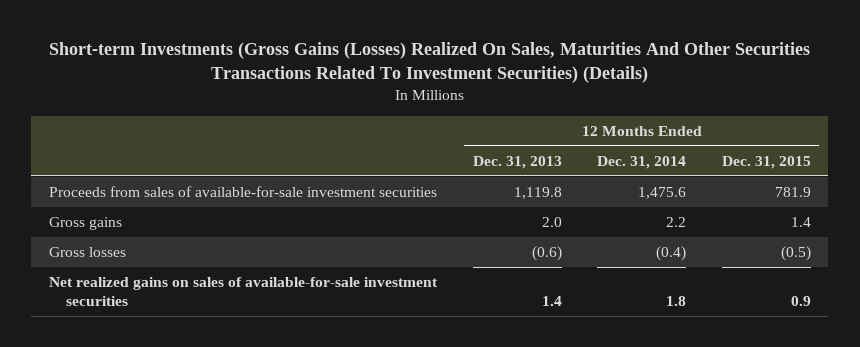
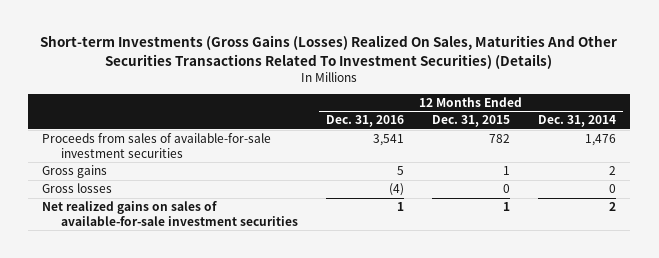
[472,155,562,169] Dec. 31, 2013 -> none
none -> [326,115,405,128] Dec. 31, 2016
[638,186,687,199] 1,475.6 -> [585,134,617,147] 1,476
[774,186,811,197] 781.9 -> [489,134,511,144] 782
[666,216,687,227] 2.2 -> [609,166,617,176] 2
[790,216,811,227] 1.4 -> [503,166,511,176] 1
[656,245,687,261] (0.4) -> [609,184,617,194] 0
[780,245,811,261] (0.5) -> [503,184,511,194] 0
[666,295,687,306] 1.8 -> [609,202,617,212] 2
[790,295,811,306] 0.9 -> [503,202,511,212] 1

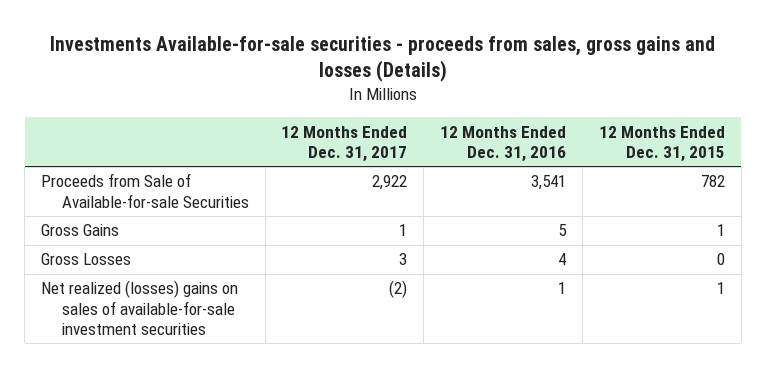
[40,35,618,69] Short-term Investments (Gross Gains (Losses) Realized On Sales, Maturities And Other Securities Transactions Related To Investment Securities) (Details) -> [49,35,715,83] Investments Available-for-sale securities - proceeds from sales, gross gains and losses (Details)
[538,115,617,128] Dec. 31, 2014 -> none
none -> [281,125,408,162] 12 Months Ended Dec. 31, 2017
[42,133,272,158] Proceeds from sales of available-for-sale investment securities -> [40,173,249,208] Proceeds from Sale of Available-for-sale Securities
[42,165,108,179] Gross gains -> [40,224,119,237] Gross Gains
[42,183,113,194] Gross losses -> [40,253,131,266] Gross Losses
[389,183,405,197] (4) -> [558,253,567,266] 4
[42,201,299,226] Net realized gains on sales of available-for-sale investment securities -> [40,280,238,335] Net realized (losses) gains on sales of available-for-sale investment securities

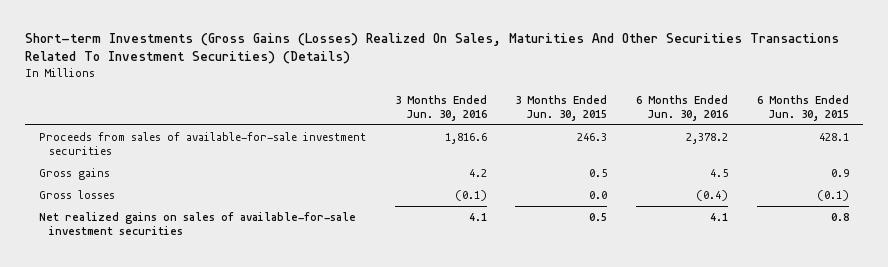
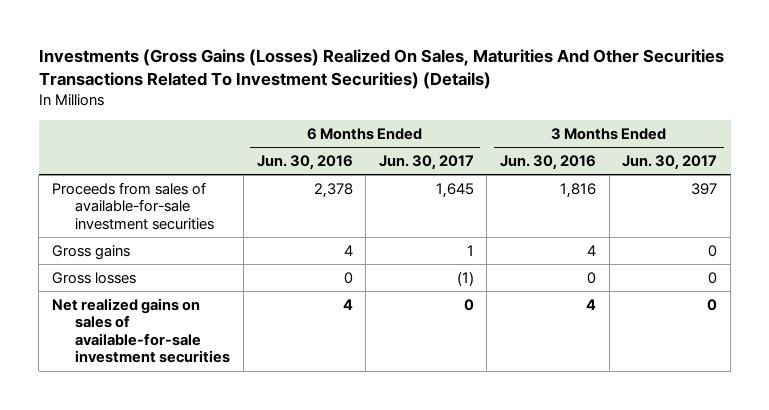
[25,33,840,65] Short-term Investments (Gross Gains (Losses) Realized On Sales, Maturities And Other Securities Transactions Related To Investment Securities) (Details) -> [38,48,724,89] Investments (Gross Gains (Losses) Realized On Sales, Maturities And Other Securities Transactions Related To Investment Securities) (Details)
[515,94,608,122] 3 Months Ended Jun. 30, 2015 -> none
[756,94,849,122] 6 Months Ended Jun. 30, 2015 -> none
none -> [378,155,474,171] Jun. 30, 2017
none -> [622,155,718,171] Jun. 30, 2017
[444,132,487,144] 1,816.6 -> [560,182,597,198] 1,816
[685,132,728,144] 2,378.2 -> [313,182,353,198] 2,378
[468,168,487,177] 4.2 -> [587,244,597,256] 4
[709,168,728,177] 4.5 -> [343,244,353,256] 4
[454,189,487,201] (0.1) -> [587,271,597,284] 0
[695,189,728,201] (0.4) -> [343,271,353,284] 0
[468,212,487,221] 4.1 -> [586,298,597,310] 4
[709,212,728,221] 4.1 -> [342,298,353,310] 4

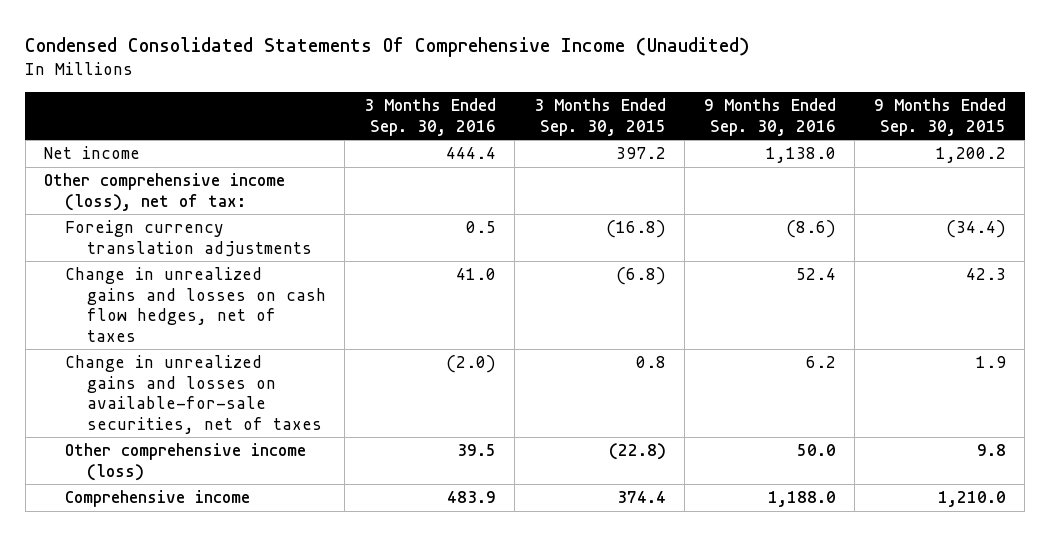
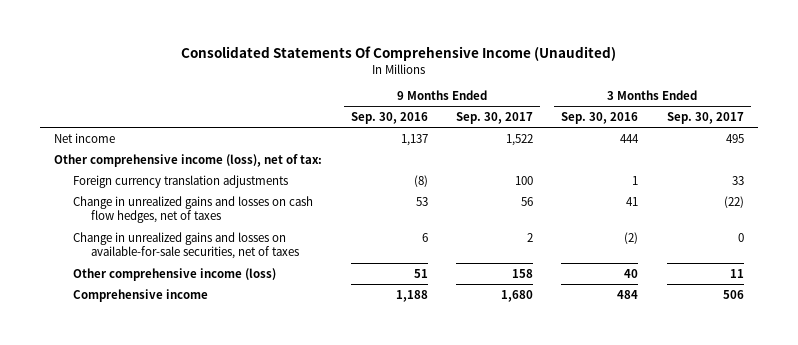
[25,36,751,57] Condensed Consolidated Statements Of Comprehensive Income (Unaudited) -> [180,46,616,62] Consolidated Statements Of Comprehensive Income (Unaudited)
[533,98,666,136] 3 Months Ended Sep. 30, 2015 -> none
[873,98,1006,136] 9 Months Ended Sep. 30, 2015 -> none
none -> [455,112,533,125] Sep. 30, 2017
none -> [666,112,744,125] Sep. 30, 2017
[445,147,496,160] 444.4 -> [620,133,640,143] 444
[765,147,836,164] 1,138.0 -> [400,133,428,146] 1,137
[465,221,496,234] 0.5 -> [632,175,639,185] 1
[785,220,836,239] (8.6) -> [413,174,428,187] (8)
[455,268,496,281] 41.0 -> [626,196,639,206] 41
[795,268,836,281] 52.4 -> [415,196,428,206] 53
[445,355,496,374] (2.0) -> [624,231,639,244] (2)
[805,356,836,369] 6.2 -> [421,232,428,242] 6
[456,444,496,457] 39.5 -> [624,268,639,278] 40
[796,444,836,457] 50.0 -> [413,268,428,278] 51
[446,491,496,504] 483.9 -> [617,289,639,299] 484
[767,491,836,508] 1,188.0 -> [395,289,428,302] 1,188

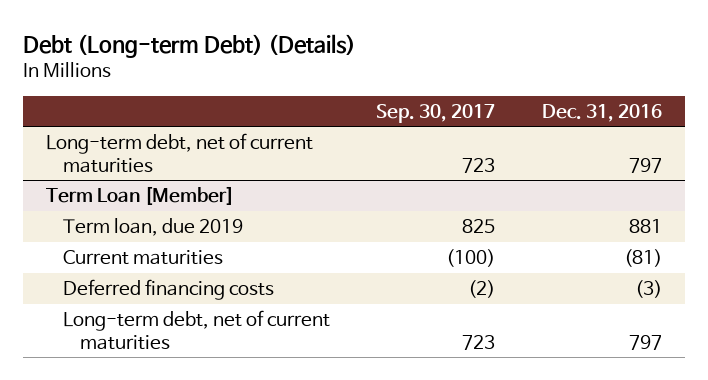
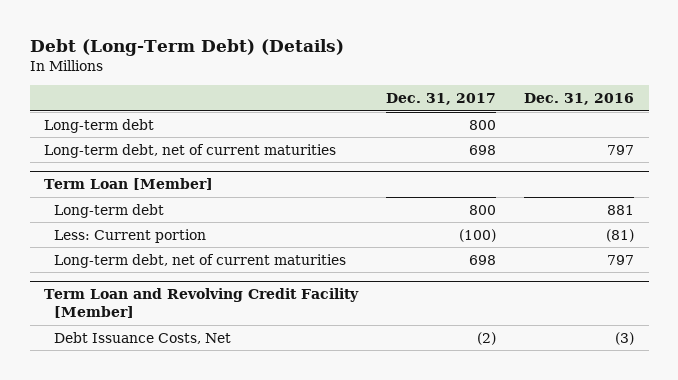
[23,34,357,59] Debt (Long-term Debt) (Details) -> [29,38,344,56] Debt (Long-Term Debt) (Details)
[376,103,496,123] Sep. 30, 2017 -> none
none -> [386,93,497,106] Dec. 31, 2017
none -> [43,118,154,133] Long-term debt
[62,278,274,300] Deferred financing costs -> none
[62,217,243,236] Term loan, due 2019 -> [54,203,165,218] Long-term debt
[62,249,223,265] Current maturities -> [54,228,207,243] Less: Current portion
none -> [43,287,359,319] Term Loan and Revolving Credit Facility [Member]
none -> [54,331,232,344] Debt Issuance Costs, Net

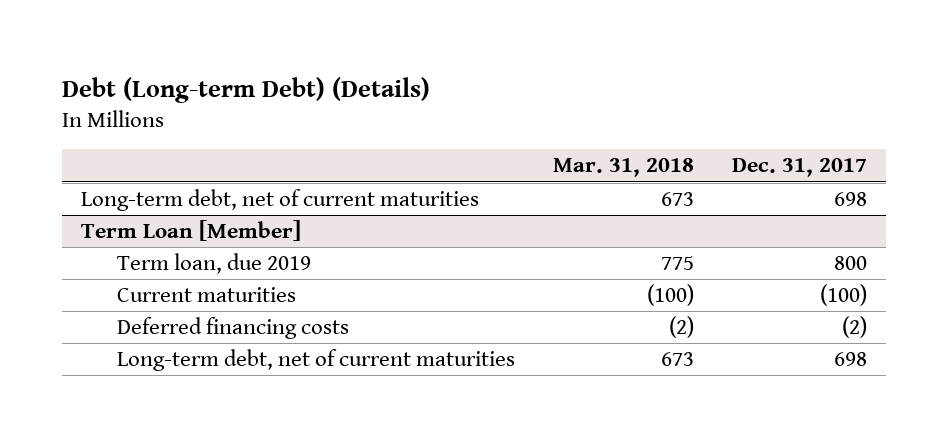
[29,38,344,56] Debt (Long-Term Debt) (Details) -> [62,76,431,103] Debt (Long-term Debt) (Details)
[524,93,635,106] Dec. 31, 2016 -> none
none -> [552,158,694,178] Mar. 31, 2018
[43,118,154,133] Long-term debt -> none
[54,203,165,218] Long-term debt -> [116,253,311,275] Term loan, due 2019
[54,228,207,243] Less: Current portion -> [116,287,296,303] Current maturities
none -> [116,317,349,340] Deferred financing costs
[43,287,359,319] Term Loan and Revolving Credit Facility [Member] -> none
[54,331,232,344] Debt Issuance Costs, Net -> none

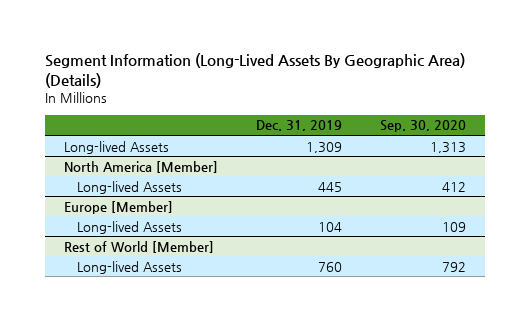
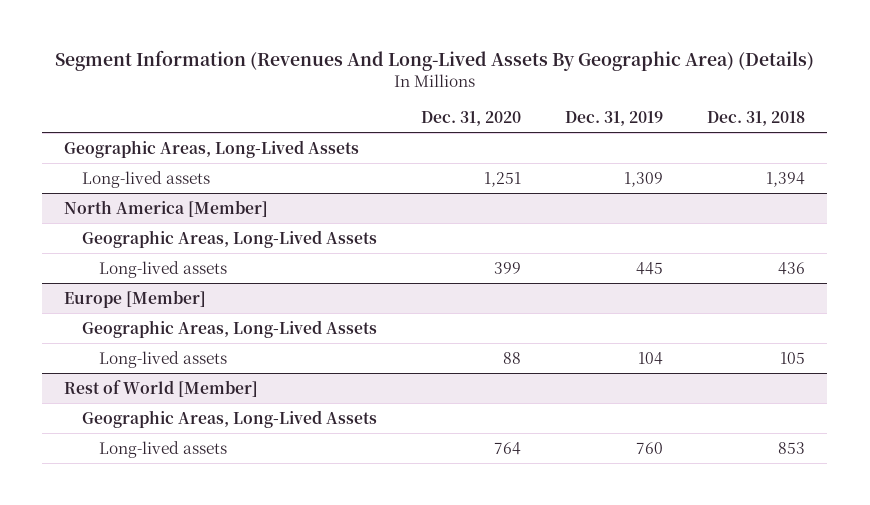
[44,52,465,88] Segment Information (Long-Lived Assets By Geographic Area) (Details) -> [54,50,814,72] Segment Information (Revenues And Long-Lived Assets By Geographic Area) (Details)
[380,120,467,133] Sep. 30, 2020 -> none
none -> [420,110,521,126] Dec. 31, 2020
none -> [707,110,806,126] Dec. 31, 2018
none -> [64,139,360,158] Geographic Areas, Long-Lived Assets
[63,140,169,154] Long-lived Assets -> [81,170,210,188] Long-lived assets
none -> [81,229,377,248] Geographic Areas, Long-Lived Assets
[77,180,183,194] Long-lived Assets -> [99,260,228,278] Long-lived assets
none -> [81,319,377,338] Geographic Areas, Long-Lived Assets
[77,220,183,234] Long-lived Assets -> [99,350,228,368] Long-lived assets
none -> [81,409,377,428] Geographic Areas, Long-Lived Assets
[77,260,183,274] Long-lived Assets -> [99,440,228,458] Long-lived assets

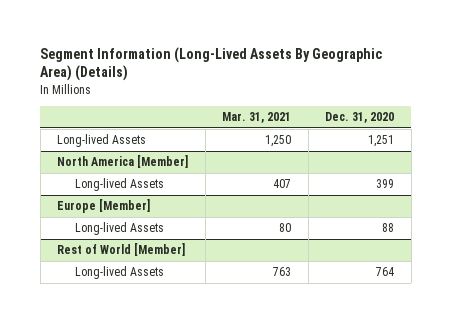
[54,50,814,72] Segment Information (Revenues And Long-Lived Assets By Geographic Area) (Details) -> [40,46,383,82] Segment Information (Long-Lived Assets By Geographic Area) (Details)
[565,110,664,126] Dec. 31, 2019 -> none
[707,110,806,126] Dec. 31, 2018 -> none
none -> [222,111,292,123] Mar. 31, 2021
[64,139,360,158] Geographic Areas, Long-Lived Assets -> none
[81,170,210,188] Long-lived assets -> [57,134,147,148] Long-lived Assets
[81,229,377,248] Geographic Areas, Long-Lived Assets -> none
[99,260,228,278] Long-lived assets -> [75,178,165,192] Long-lived Assets
[81,319,377,338] Geographic Areas, Long-Lived Assets -> none
[99,350,228,368] Long-lived assets -> [75,222,165,236] Long-lived Assets
[81,409,377,428] Geographic Areas, Long-Lived Assets -> none
[99,440,228,458] Long-lived assets -> [75,266,165,280] Long-lived Assets

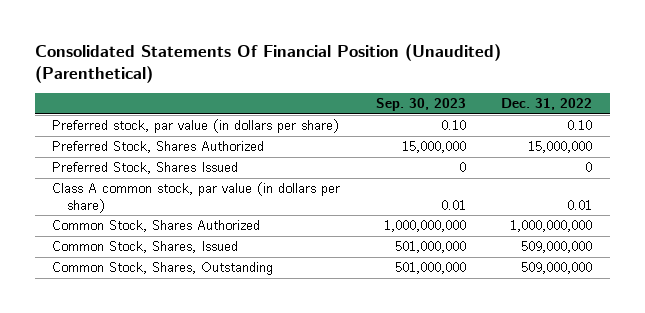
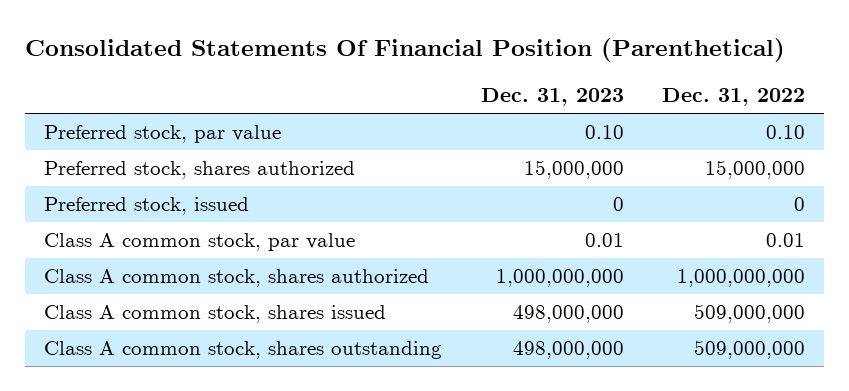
[34,43,501,83] Consolidated Statements Of Financial Position (Unaudited) (Parenthetical) -> [24,38,785,63] Consolidated Statements Of Financial Position (Parenthetical)
[375,98,466,112] Sep. 30, 2023 -> none
none -> [480,88,624,107] Dec. 31, 2023
[52,119,340,134] Preferred stock, par value (in dollars per share) -> [43,125,281,144] Preferred stock, par value
[52,141,265,154] Preferred Stock, Shares Authorized -> [43,161,355,180] Preferred stock, shares authorized
[52,162,239,175] Preferred Stock, Shares Issued -> [43,197,249,216] Preferred stock, issued
[52,182,341,213] Class A common stock, par value (in dollars per share) -> [43,233,355,252] Class A common stock, par value
[52,220,261,233] Common Stock, Shares Authorized -> [43,269,429,288] Class A common stock, shares authorized
[52,241,239,254] Common Stock, Shares, Issued -> [43,305,386,324] Class A common stock, shares issued
[52,262,274,276] Common Stock, Shares, Outstanding -> [43,341,442,360] Class A common stock, shares outstanding

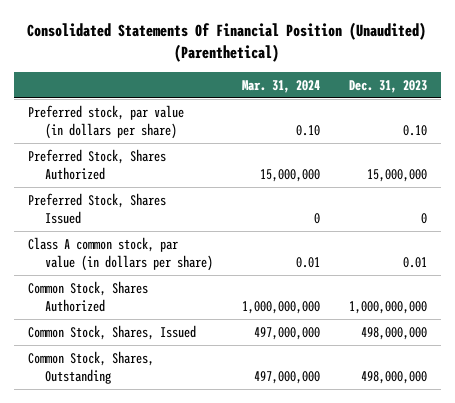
[24,38,785,63] Consolidated Statements Of Financial Position (Parenthetical) -> [27,21,427,62] Consolidated Statements Of Financial Position (Unaudited) (Parenthetical)
[662,88,806,107] Dec. 31, 2022 -> none
none -> [241,79,320,93] Mar. 31, 2024
[43,125,281,144] Preferred stock, par value -> [28,104,185,139] Preferred stock, par value (in dollars per share)
[43,161,355,180] Preferred stock, shares authorized -> [28,148,167,180] Preferred Stock, Shares Authorized
[43,197,249,216] Preferred stock, issued -> [28,192,167,224] Preferred Stock, Shares Issued
[43,233,355,252] Class A common stock, par value -> [28,236,214,271] Class A common stock, par value (in dollars per share)
[43,269,429,288] Class A common stock, shares authorized -> [28,280,149,312] Common Stock, Shares Authorized
[43,305,386,324] Class A common stock, shares issued -> [28,324,197,340] Common Stock, Shares, Issued
[43,341,442,360] Class A common stock, shares outstanding -> [28,350,155,384] Common Stock, Shares, Outstanding

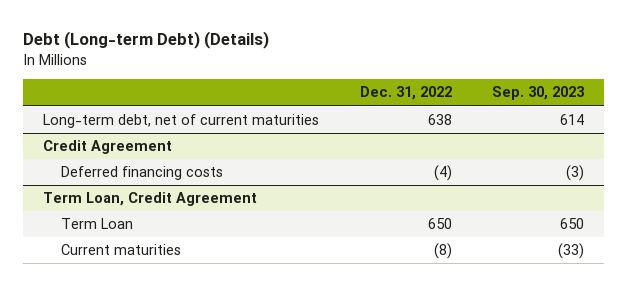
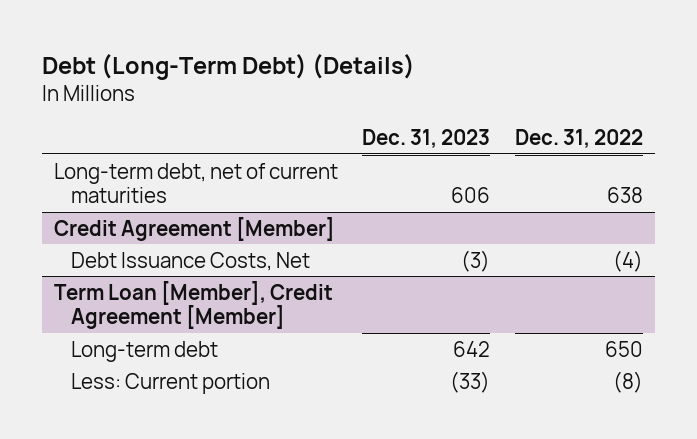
[22,31,269,50] Debt (Long-term Debt) (Details) -> [42,53,416,80] Debt (Long-Term Debt) (Details)
[492,86,585,101] Sep. 30, 2023 -> none
none -> [362,128,491,148] Dec. 31, 2023
[42,140,172,155] Credit Agreement -> [54,216,336,241] Credit Agreement [Member]
[60,166,223,181] Deferred financing costs -> [70,251,310,271] Debt Issuance Costs, Net
[42,192,257,207] Term Loan, Credit Agreement -> [54,280,334,330] Term Loan [Member], Credit Agreement [Member]
[60,218,133,230] Term Loan -> [70,340,218,362] Long-term debt
[60,244,181,256] Current maturities -> [70,372,270,394] Less: Current portion

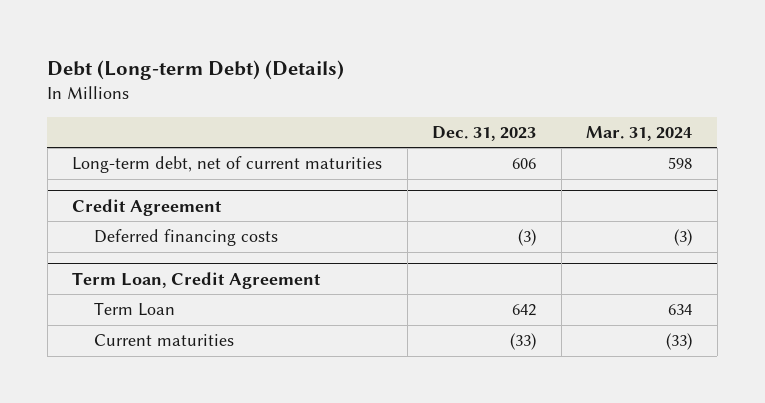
[42,53,416,80] Debt (Long-Term Debt) (Details) -> [47,59,345,80] Debt (Long-term Debt) (Details)
[514,128,643,148] Dec. 31, 2022 -> none
none -> [586,125,693,141] Mar. 31, 2024
[54,216,336,241] Credit Agreement [Member] -> [72,198,223,216] Credit Agreement
[70,251,310,271] Debt Issuance Costs, Net -> [93,229,278,247] Deferred financing costs
[54,280,334,330] Term Loan [Member], Credit Agreement [Member] -> [72,271,322,289] Term Loan, Credit Agreement
[70,340,218,362] Long-term debt -> [93,302,175,317] Term Loan
[70,372,270,394] Less: Current portion -> [93,334,234,347] Current maturities

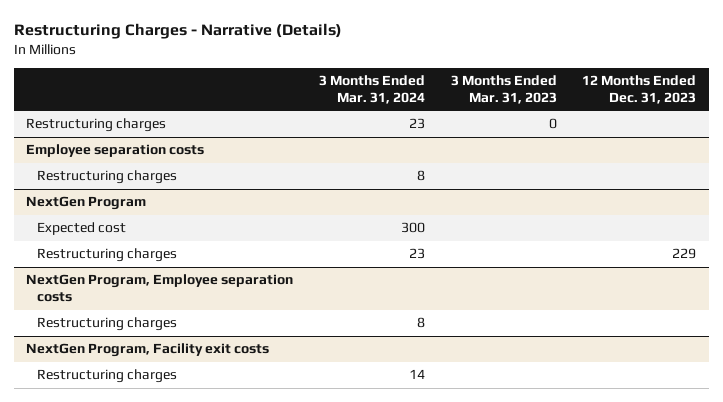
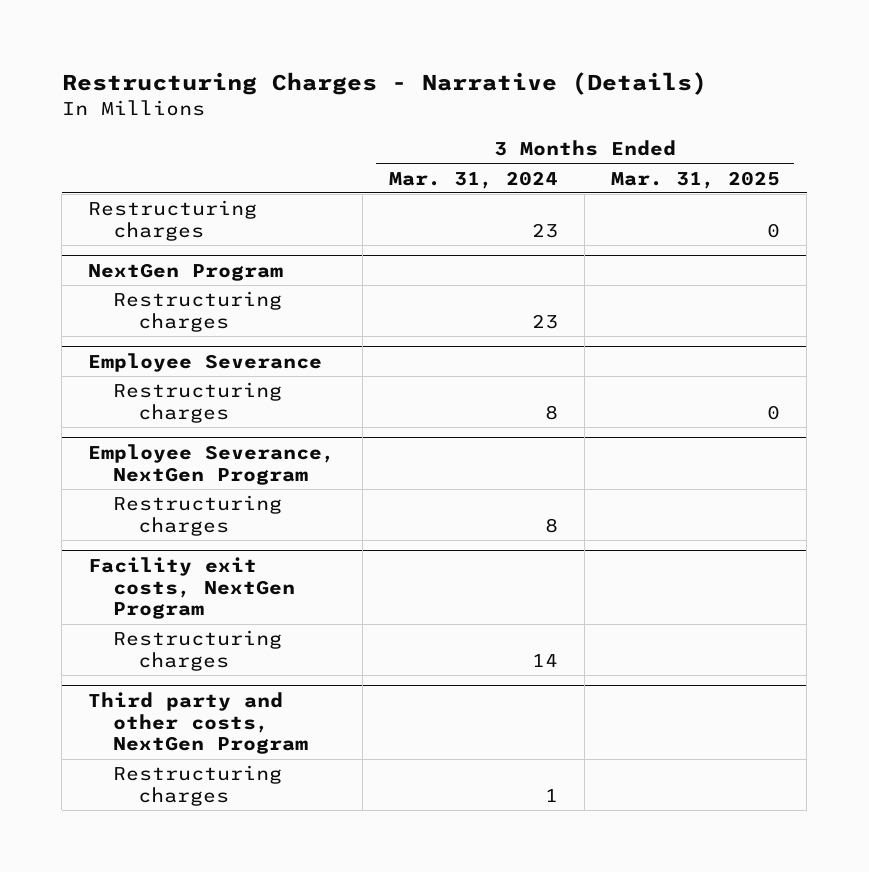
[450,75,557,104] 3 Months Ended Mar. 31, 2023 -> none
[582,75,697,104] 12 Months Ended Dec. 31, 2023 -> none
none -> [611,170,781,189] Mar. 31, 2025
[26,144,205,158] Employee separation costs -> none
[37,170,178,185] Restructuring charges -> none
[37,222,127,236] Expected cost -> none
[26,274,294,303] NextGen Program, Employee separation costs -> none
none -> [88,353,323,373] Employee Severance
none -> [88,444,336,485] Employee Severance, NextGen Program
none -> [113,495,283,536] Restructuring charges
[26,343,270,358] NextGen Program, Facility exit costs -> [88,557,296,620] Facility exit costs, NextGen Program
none -> [88,692,309,755] Third party and other costs, NextGen Program
none -> [113,765,283,806] Restructuring charges

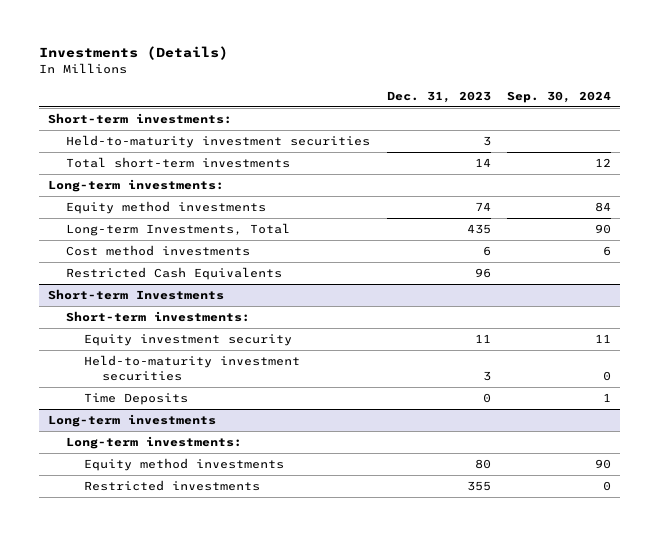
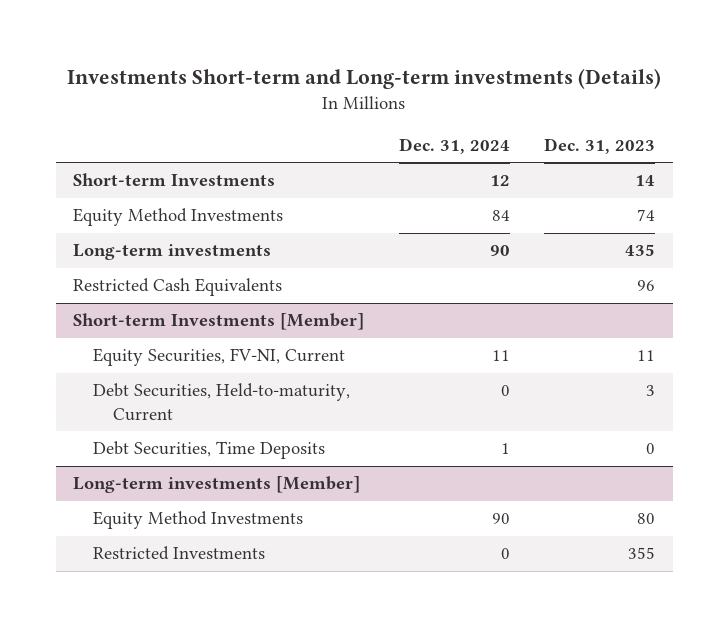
[39,46,229,61] Investments (Details) -> [67,68,662,90] Investments Short-term and Long-term investments (Details)
[507,90,612,103] Sep. 30, 2024 -> none
none -> [398,138,510,155] Dec. 31, 2024
[47,113,232,125] Short-term investments: -> none
[65,135,370,149] Held-to-maturity investment securities -> none
[47,179,224,193] Long-term investments: -> none
[65,245,250,257] Cost method investments -> none
[65,157,290,169] Total short-term investments -> [72,173,275,187] Short-term Investments
[65,201,266,215] Equity method investments -> [72,208,283,227] Equity Method Investments
[65,223,290,237] Long-term Investments, Total -> [72,244,271,261] Long-term investments
[65,311,250,323] Short-term investments: -> none
[65,436,242,450] Long-term investments: -> none
[47,289,224,301] Short-term Investments -> [72,313,364,331] Short-term Investments [Member]
[83,334,292,347] Equity investment security -> [92,348,345,367] Equity Securities, FV-NI, Current
[83,355,300,381] Held-to-maturity investment securities -> [92,383,350,422] Debt Securities, Held-to-maturity, Current
[83,393,188,406] Time Deposits -> [92,441,325,460] Debt Securities, Time Deposits
[47,414,216,428] Long-term investments -> [72,476,360,494] Long-term investments [Member]
[83,458,284,472] Equity method investments -> [92,511,303,530] Equity Method Investments
[83,480,260,492] Restricted investments -> [92,546,265,561] Restricted Investments

